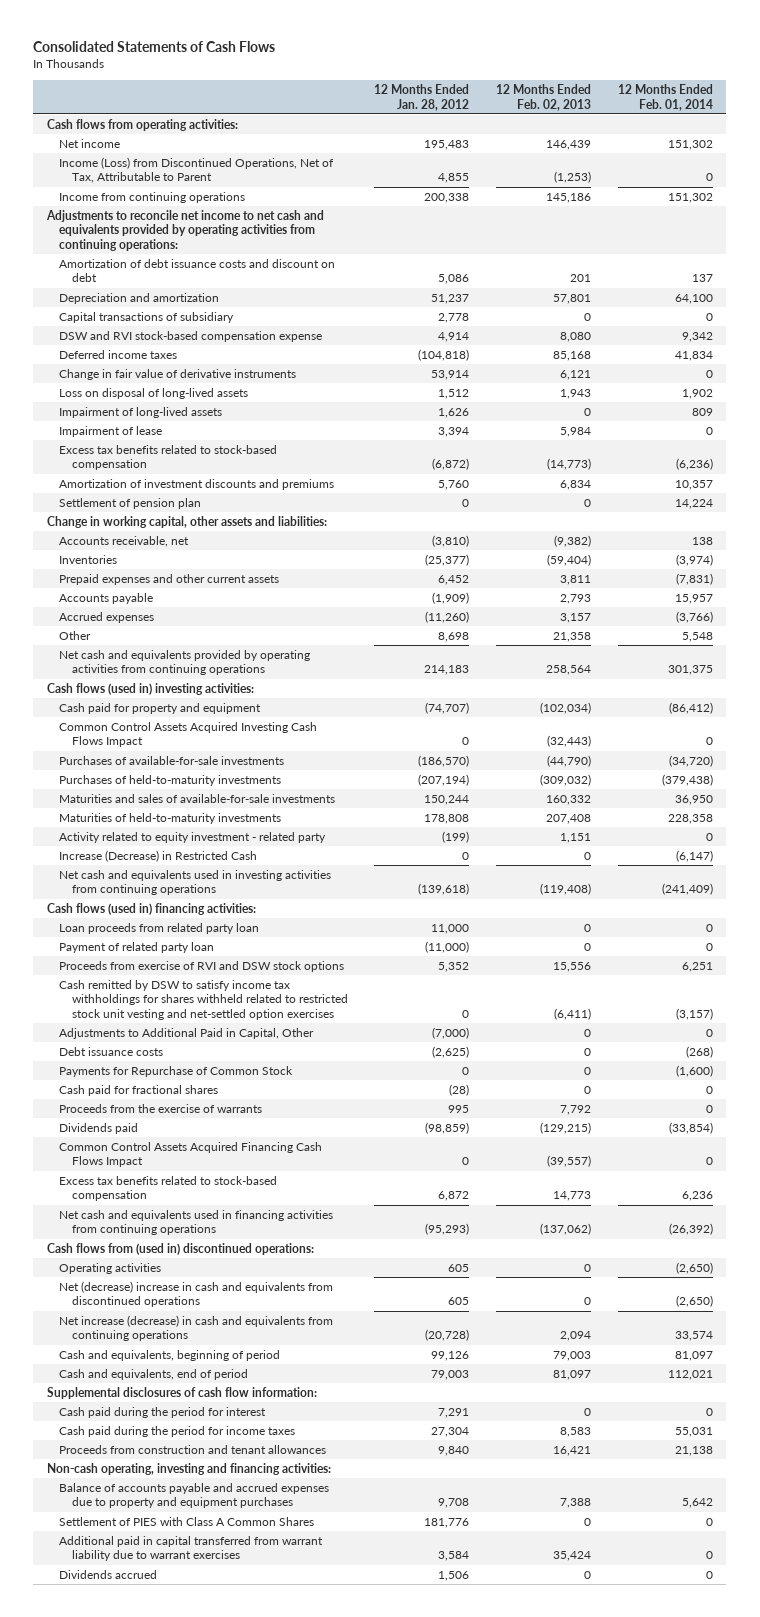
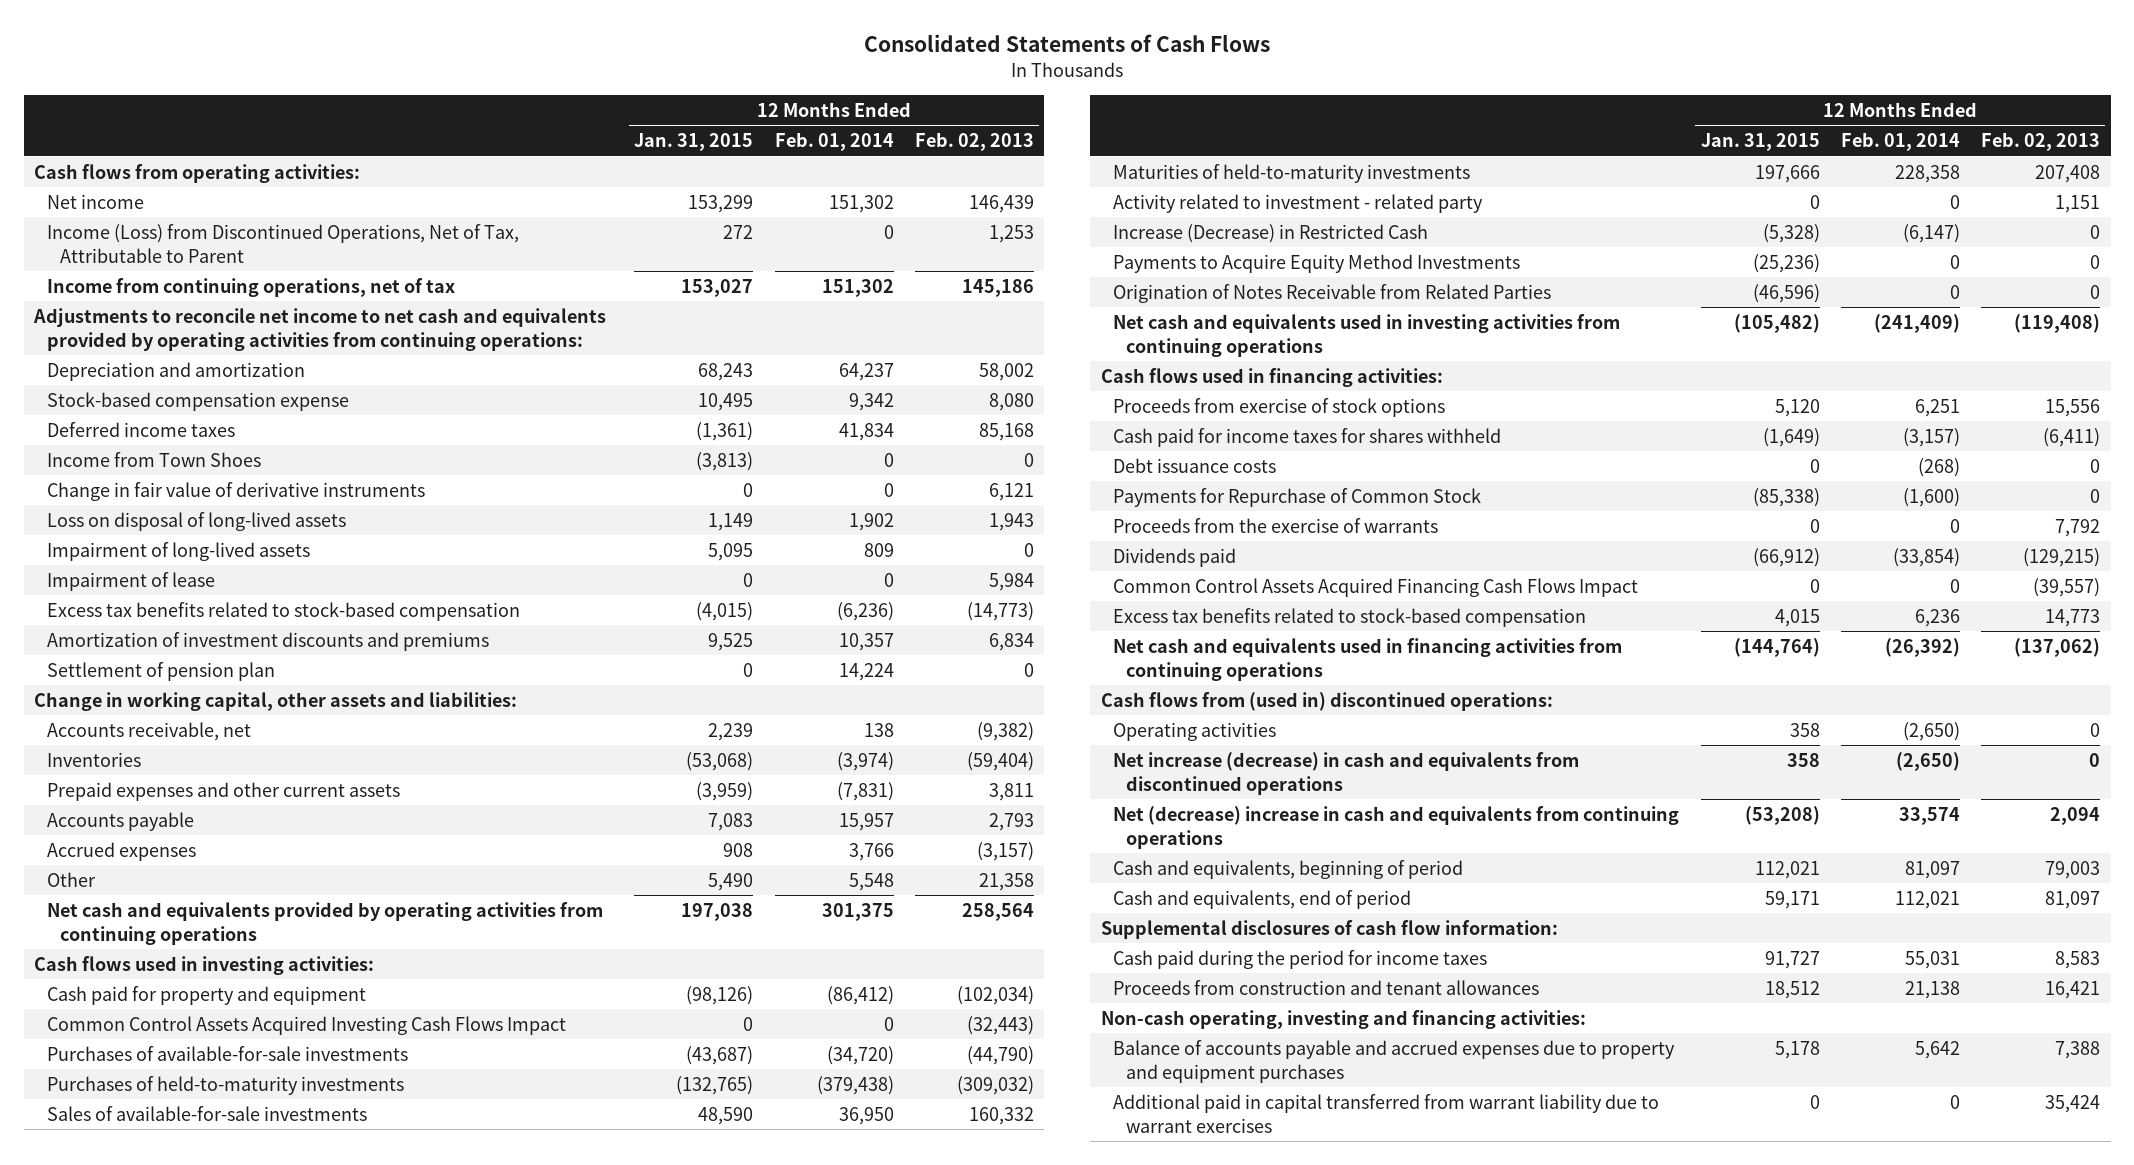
[374,83,470,111] 12 Months Ended Jan. 28, 2012 -> none
none -> [634,133,754,152] Jan. 31, 2015
[554,171,592,184] (1,253) -> [988,224,1034,243] 1,253
[59,191,246,203] Income from continuing operations -> [47,277,456,297] Income from continuing operations, net of tax
[59,258,336,283] Amortization of debt issuance costs and discount on debt -> none
[59,311,235,323] Capital transactions of subsidiary -> none
[553,293,592,304] 57,801 -> [978,362,1034,381] 58,002
[674,293,713,304] 64,100 -> [838,362,894,381] 64,237
[59,330,323,342] DSW and RVI stock-based compensation expense -> [47,391,350,411] Stock-based compensation expense
none -> [47,451,262,467] Income from Town Shoes
[560,612,592,623] 3,157 -> [976,841,1034,861] (3,157)
[675,610,713,623] (3,766) -> [848,842,894,861] 3,766
[46,682,254,695] Cash flows (used in) investing activities: -> [34,955,375,975] Cash flows used in investing activities:
[59,793,336,803] Maturities and sales of available-for-sale investments -> [47,1105,368,1121] Sales of available-for-sale investments
[59,831,327,843] Activity related to equity investment - related party -> [1113,193,1484,213] Activity related to investment - related party
none -> [1113,253,1521,273] Payments to Acquire Equity Method Investments
none -> [1113,283,1552,303] Origination of Notes Receivable from Related Parties
[59,922,260,934] Loan proceeds from related party loan -> none
[59,941,215,953] Payment of related party loan -> none
[59,1027,315,1039] Adjustments to Additional Paid in Capital, Other -> none
[46,902,256,915] Cash flows (used in) financing activities: -> [1100,367,1443,387] Cash flows used in financing activities:
[59,960,345,972] Proceeds from exercise of RVI and DSW stock options -> [1113,397,1446,417] Proceeds from exercise of stock options
[59,979,348,1021] Cash remitted by DSW to satisfy income tax withholdings for shares withheld related to restricted stock unit vesting and net-settled option exercises -> [1113,427,1502,447] Cash paid for income taxes for shares withheld
[59,1084,219,1096] Cash paid for fractional shares -> none
[59,1280,334,1308] Net (decrease) increase in cash and equivalents from discontinued operations -> [1113,751,1580,795] Net increase (decrease) in cash and equivalents from discontinued operations
[59,1314,334,1342] Net increase (decrease) in cash and equivalents from continuing operations -> [1113,805,1680,849] Net (decrease) increase in cash and equivalents from continuing operations
[59,1406,267,1418] Cash paid during the period for interest -> none
[59,1516,315,1526] Settlement of PIES with Class A Common Shares -> none
[59,1569,158,1579] Dividends accrued -> none

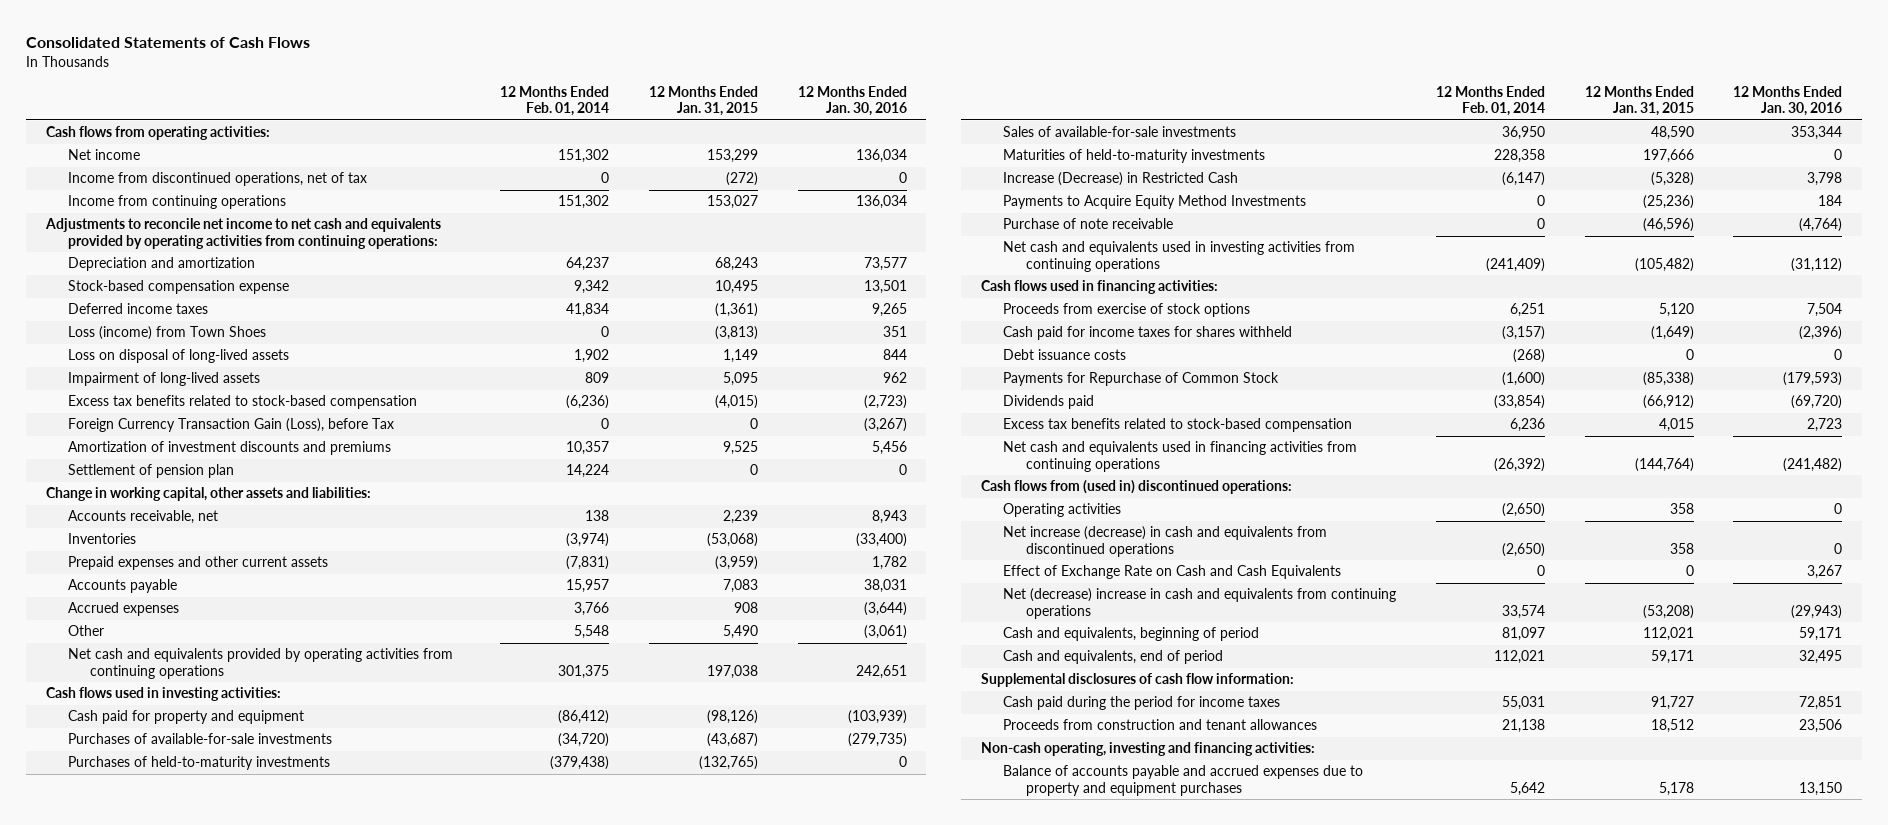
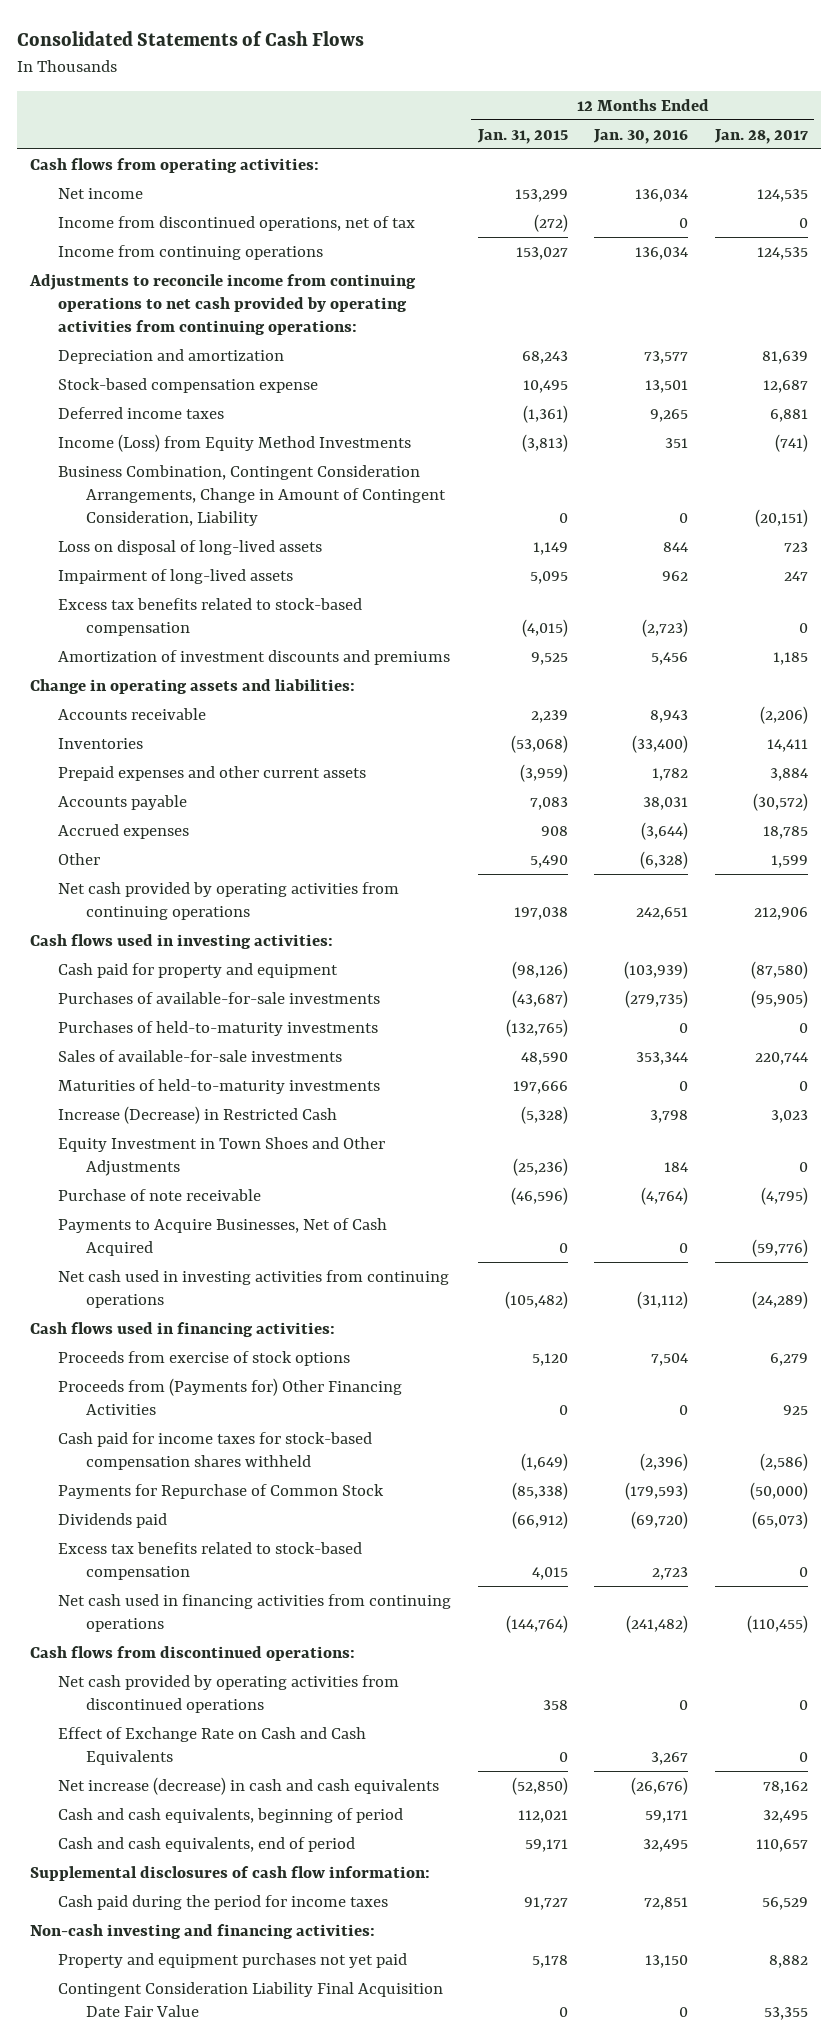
[500,86,610,117] 12 Months Ended Feb. 01, 2014 -> none
none -> [713,128,808,144] Jan. 28, 2017
[44,218,441,249] Adjustments to reconcile net income to net cash and equivalents provided by operating activities from continuing operations: -> [28,273,416,335] Adjustments to reconcile income from continuing operations to net cash provided by operating activities from continuing operations:
[67,326,266,341] Loss (income) from Town Shoes -> [58,433,412,452] Income (Loss) from Equity Method Investments
none -> [58,464,447,526] Business Combination, Contingent Consideration Arrangements, Change in Amount of Contingent Consideration, Liability
[67,418,394,433] Foreign Currency Transaction Gain (Loss), before Tax -> none
[67,464,234,479] Settlement of pension plan -> none
[45,487,371,502] Change in working capital, other assets and liabilities: -> [29,678,355,694] Change in operating assets and liabilities:
[67,510,218,525] Accounts receivable, net -> [58,707,207,720] Accounts receivable
[863,625,907,640] (3,061) -> [640,850,689,869] (6,328)
[67,648,453,679] Net cash and equivalents provided by operating activities from continuing operations -> [58,881,400,920] Net cash provided by operating activities from continuing operations
[1003,195,1307,210] Payments to Acquire Equity Method Investments -> [58,1136,386,1176] Equity Investment in Town Shoes and Other Adjustments
none -> [58,1217,388,1256] Payments to Acquire Businesses, Net of Cash Acquired
[1003,241,1356,272] Net cash and equivalents used in investing activities from continuing operations -> [58,1269,450,1308] Net cash used in investing activities from continuing operations
[1003,349,1127,361] Debt issuance costs -> none
none -> [58,1377,403,1415] Proceeds from (Payments for) Other Financing Activities
[1003,326,1293,341] Cash paid for income taxes for shares withheld -> [58,1431,373,1470] Cash paid for income taxes for stock-based compensation shares withheld
[1003,503,1122,518] Operating activities -> none
[1003,441,1358,472] Net cash and equivalents used in financing activities from continuing operations -> [58,1593,452,1632] Net cash used in financing activities from continuing operations
[981,480,1293,495] Cash flows from (used in) discontinued operations: -> [29,1645,355,1661] Cash flows from discontinued operations:
[1003,526,1328,557] Net increase (decrease) in cash and equivalents from discontinued operations -> [58,1674,400,1713] Net cash provided by operating activities from discontinued operations
[1003,588,1397,619] Net (decrease) increase in cash and equivalents from continuing operations -> [58,1776,440,1795] Net increase (decrease) in cash and cash equivalents
[1642,604,1694,619] (53,208) -> [511,1776,568,1795] (52,850)
[1791,604,1843,619] (29,943) -> [631,1776,689,1795] (26,676)
[1003,627,1260,642] Cash and equivalents, beginning of period -> [58,1807,404,1823] Cash and cash equivalents, beginning of period
[1003,650,1224,665] Cash and equivalents, end of period -> [58,1836,356,1852] Cash and cash equivalents, end of period
[1003,719,1318,731] Proceeds from construction and tenant allowances -> none
[981,742,1316,757] Non-cash operating, investing and financing activities: -> [29,1923,375,1939] Non-cash investing and financing activities:
[1003,765,1364,796] Balance of accounts payable and accrued expenses due to property and equipment purchases -> [58,1952,408,1968] Property and equipment purchases not yet paid
none -> [58,1981,444,2017] Contingent Consideration Liability Final Acquisition Date Fair Value

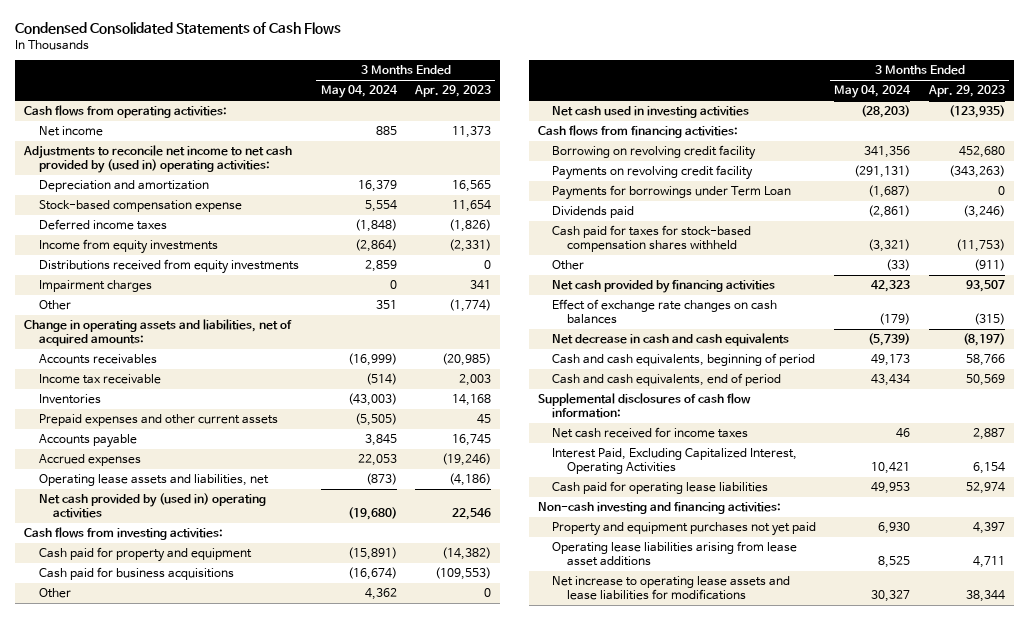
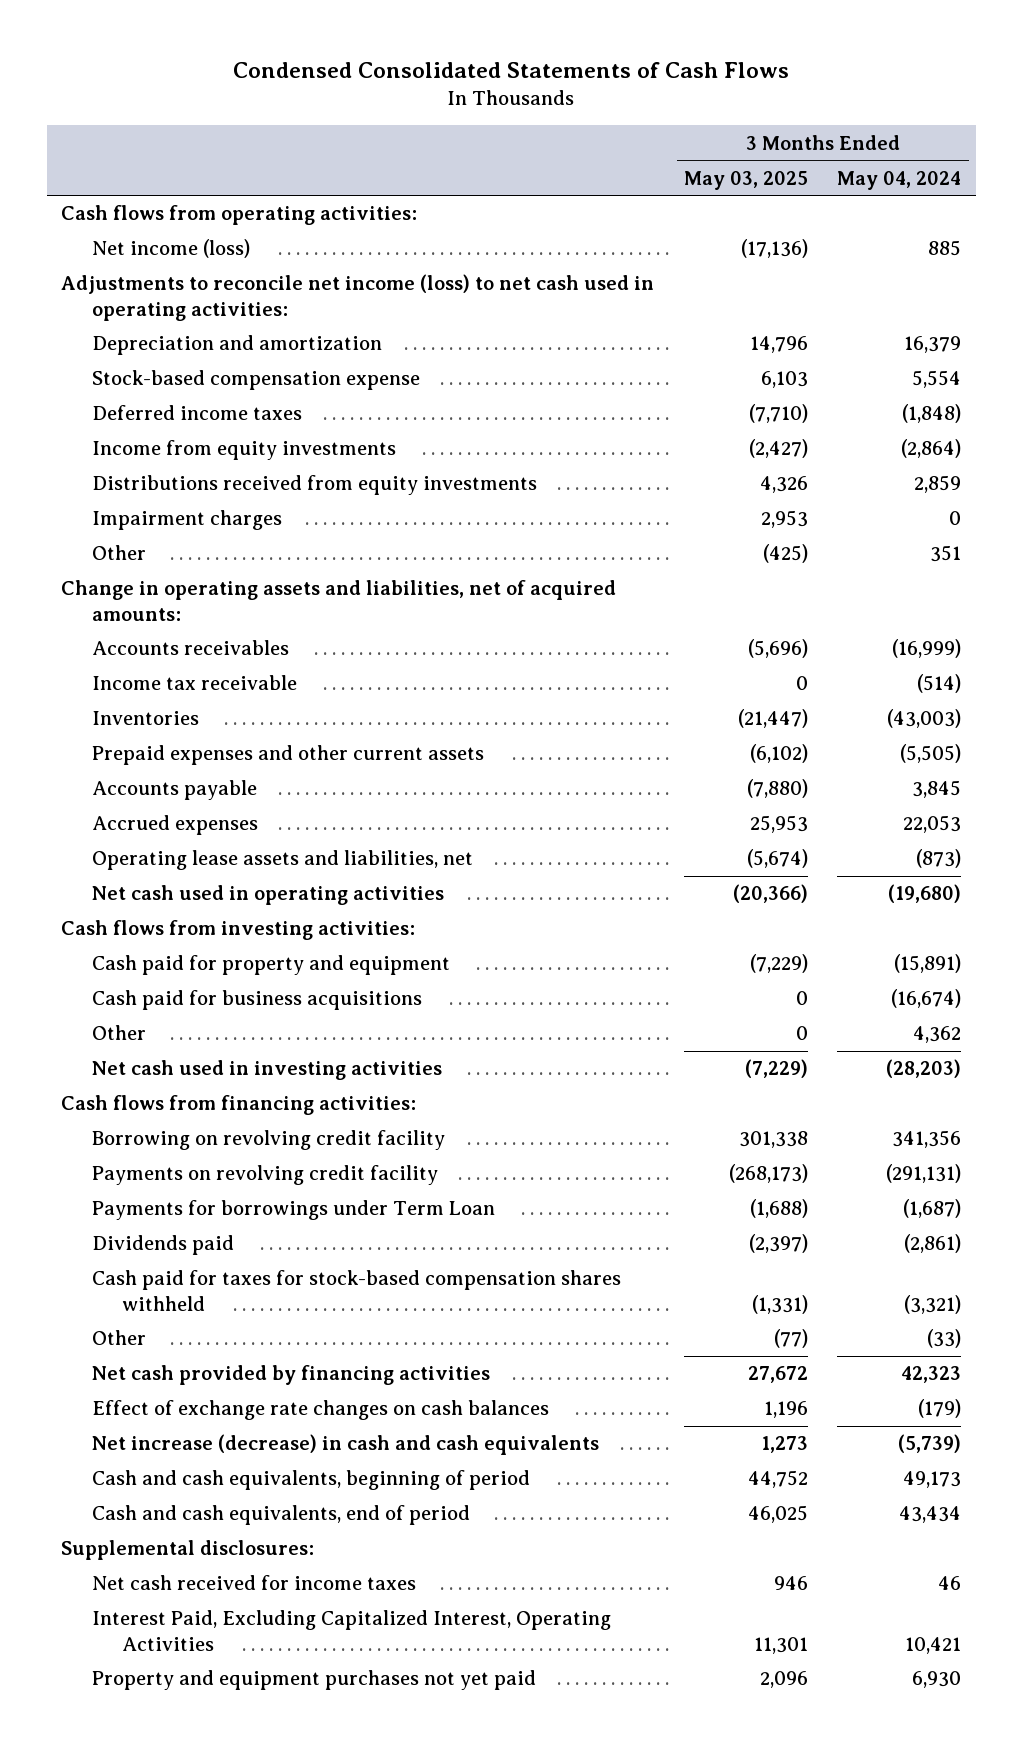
[413,85,491,98] Apr. 29, 2023 -> none
none -> [683,170,808,190] May 03, 2025
[38,126,103,137] Net income -> [91,239,250,259] Net income (loss)
[23,145,293,174] Adjustments to reconcile net income to net cash provided by (used in) operating activities: -> [61,274,655,321] Adjustments to reconcile net income (loss) to net cash used in operating activities:
[38,493,266,519] Net cash provided by (used in) operating activities -> [91,885,444,906] Net cash used in operating activities
[552,333,790,347] Net decrease in cash and cash equivalents -> [91,1434,599,1456] Net increase (decrease) in cash and cash equivalents
[537,393,751,419] Supplemental disclosures of cash flow information: -> [61,1540,315,1561] Supplemental disclosures:
[552,481,769,495] Cash paid for operating lease liabilities -> none
[537,502,781,515] Non-cash investing and financing activities: -> none
[552,541,798,567] Operating lease liabilities arising from lease asset additions -> none
[552,576,791,601] Net increase to operating lease assets and lease liabilities for modifications -> none

